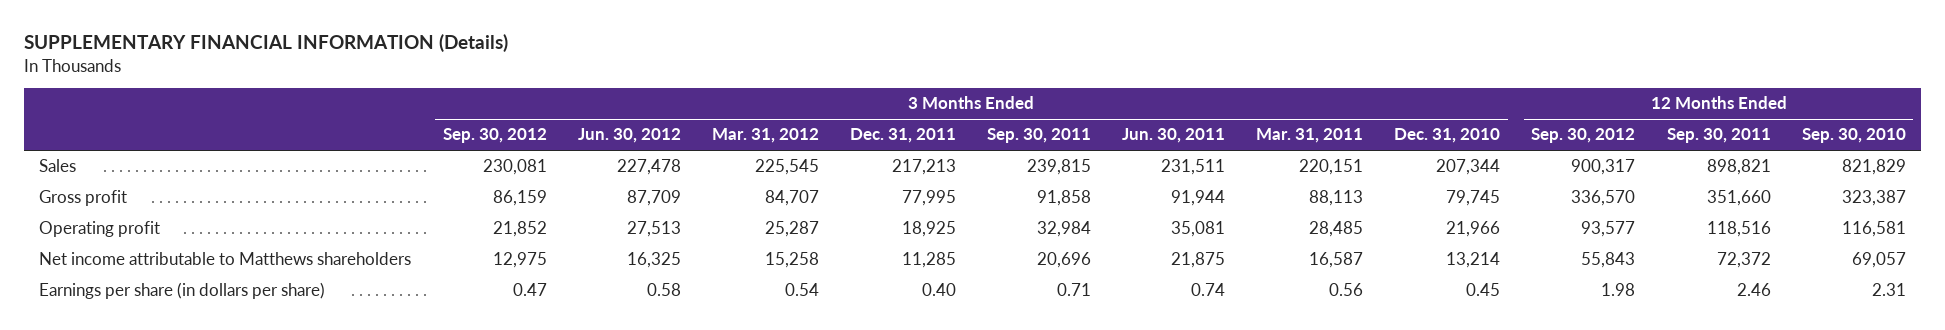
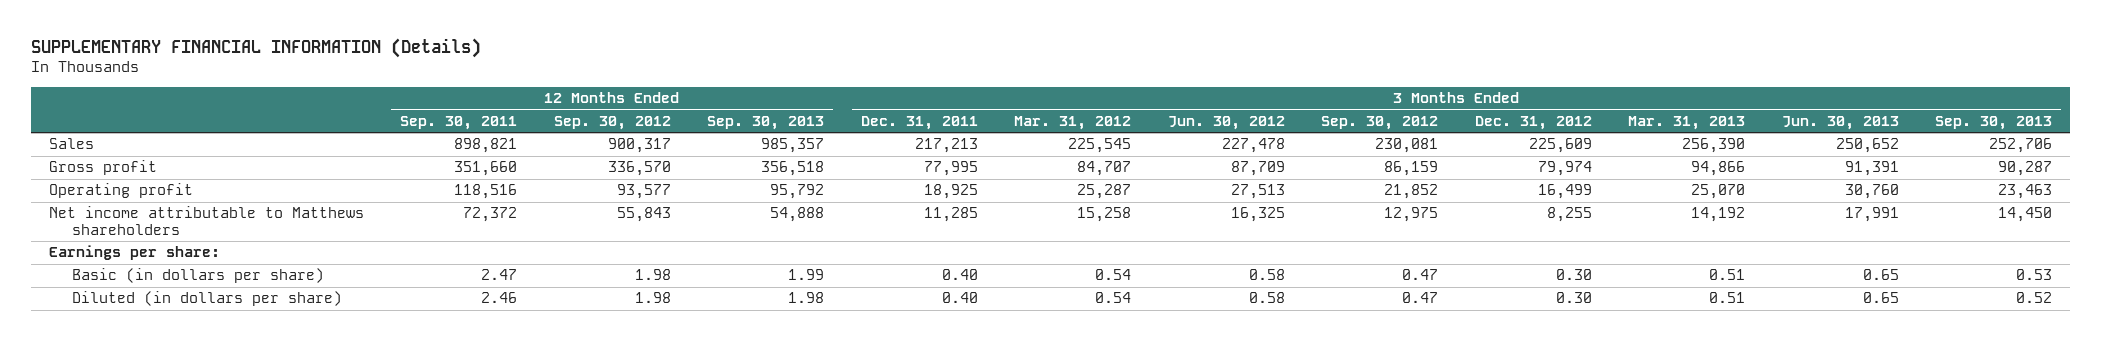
[986,128,1091,144] Sep. 30, 2011 -> none
[1122,128,1226,144] Jun. 30, 2011 -> none
[1256,128,1364,144] Mar. 31, 2011 -> none
[1394,128,1501,144] Dec. 31, 2010 -> none
[1801,128,1906,144] Sep. 30, 2010 -> none
none -> [707,116,825,131] Sep. 30, 2013
none -> [1474,116,1592,131] Dec. 31, 2012
none -> [1628,116,1746,131] Mar. 31, 2013
none -> [1781,116,1899,131] Jun. 30, 2013
none -> [1935,116,2053,131] Sep. 30, 2013
none -> [48,245,220,261] Earnings per share:
none -> [71,268,324,284] Basic (in dollars per share)
[39,282,326,300] Earnings per share (in dollars per share) -> [71,291,342,307] Diluted (in dollars per share)

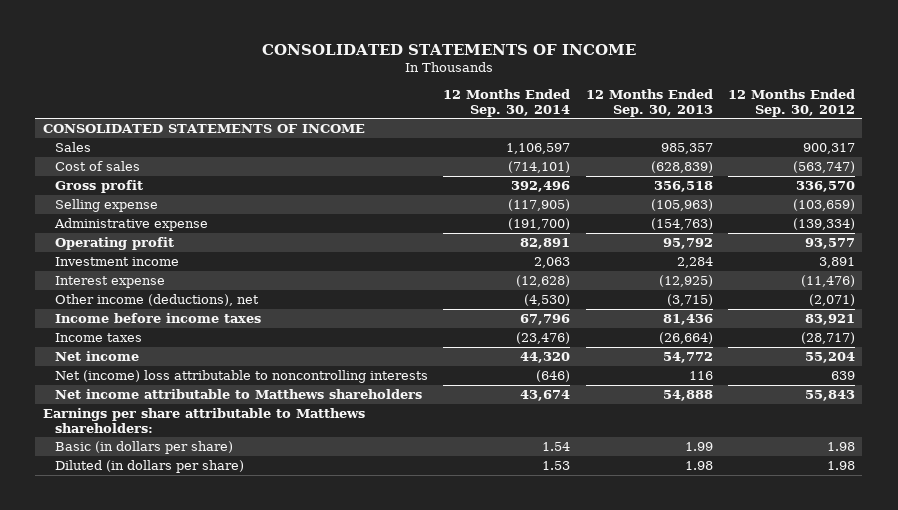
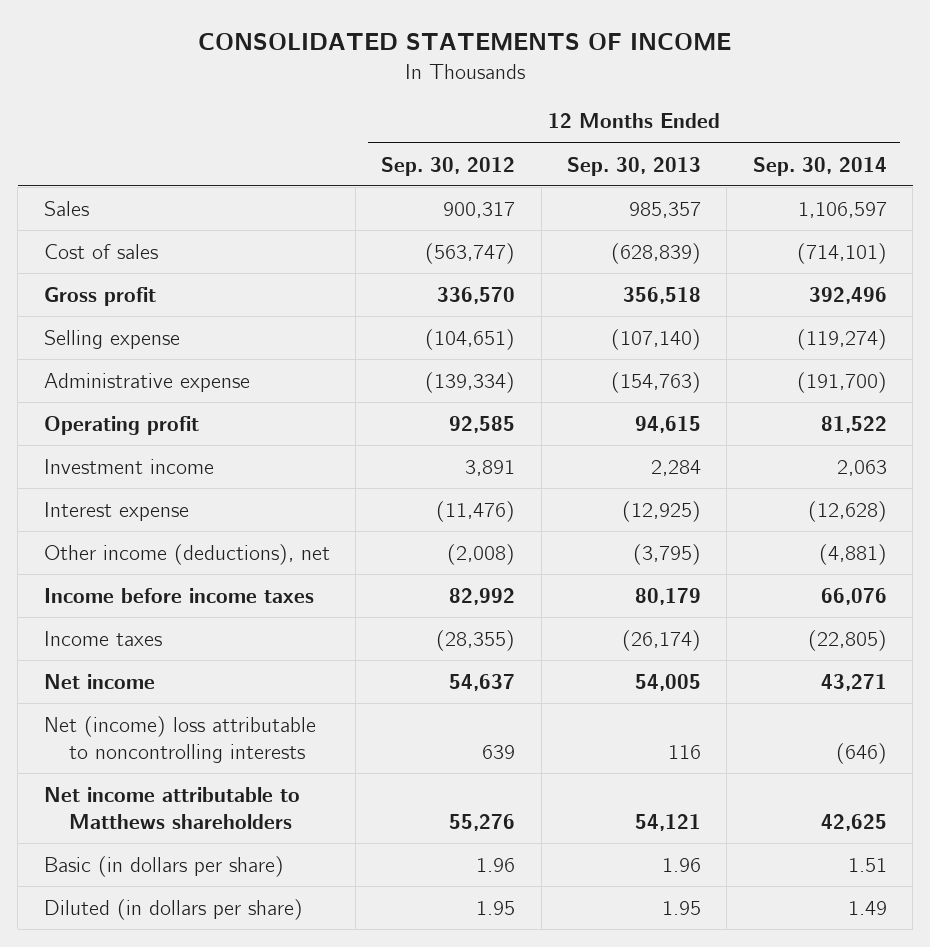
[43,123,366,133] CONSOLIDATED STATEMENTS OF INCOME -> none
[508,198,571,211] (117,905) -> [796,328,887,350] (119,274)
[650,198,713,211] (105,963) -> [611,328,702,350] (107,140)
[792,198,855,211] (103,659) -> [425,328,516,350] (104,651)
[520,237,571,249] 82,891 -> [820,415,887,433] 81,522
[662,237,713,249] 95,792 -> [635,415,702,433] 94,615
[804,237,855,249] 93,577 -> [449,415,516,433] 92,585
[524,293,571,306] (4,530) -> [818,543,887,565] (4,881)
[666,293,713,306] (3,715) -> [633,543,702,565] (3,795)
[808,293,855,306] (2,071) -> [447,543,516,565] (2,008)
[520,313,571,325] 67,796 -> [820,587,887,605] 66,076
[662,313,713,325] 81,436 -> [635,587,702,605] 80,179
[804,313,855,325] 83,921 -> [449,587,516,605] 82,992
[516,331,571,344] (23,476) -> [807,629,887,651] (22,805)
[658,331,713,344] (26,664) -> [622,629,702,651] (26,174)
[800,331,855,344] (28,717) -> [436,629,516,651] (28,355)
[520,351,571,363] 44,320 -> [820,673,887,691] 43,271
[662,351,713,363] 54,772 -> [635,673,702,691] 54,005
[804,351,855,363] 55,204 -> [449,673,516,691] 54,637
[43,407,366,433] Earnings per share attributable to Matthews shareholders: -> none
[520,389,571,401] 43,674 -> [820,813,887,831] 42,625
[662,389,713,401] 54,888 -> [635,813,702,831] 54,121
[804,389,855,401] 55,843 -> [449,813,516,831] 55,276
[542,441,571,451] 1.54 -> [847,857,887,872] 1.51
[684,441,713,451] 1.99 -> [662,857,702,872] 1.96
[826,441,855,451] 1.98 -> [476,857,516,872] 1.96
[542,460,571,470] 1.53 -> [847,900,887,915] 1.49
[684,460,713,470] 1.98 -> [662,900,702,915] 1.95
[826,460,855,470] 1.98 -> [476,900,516,915] 1.95

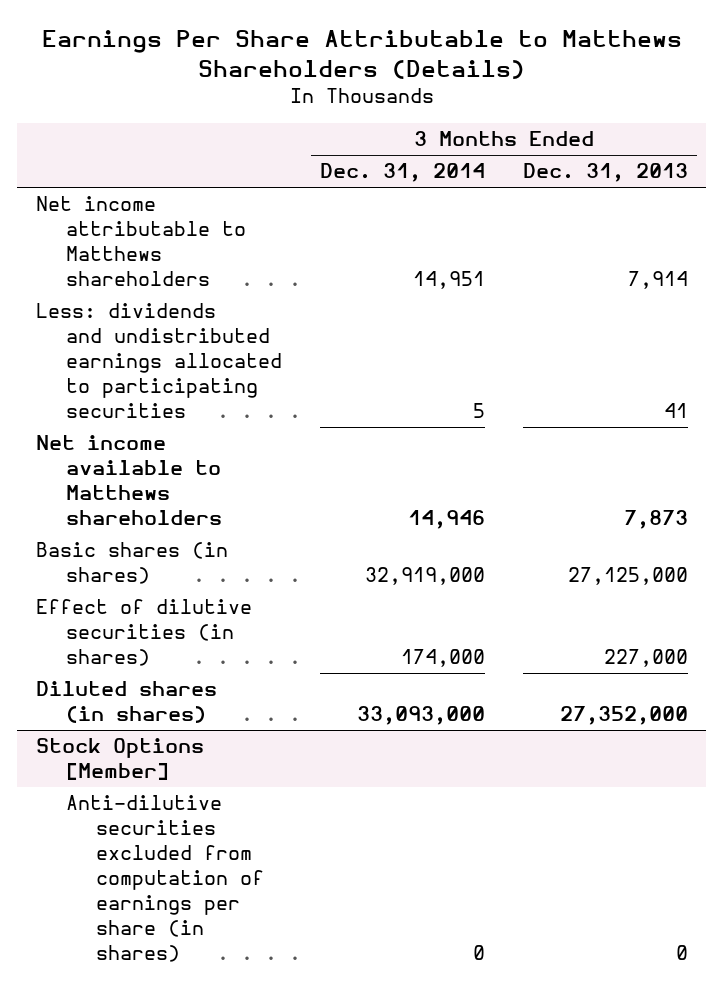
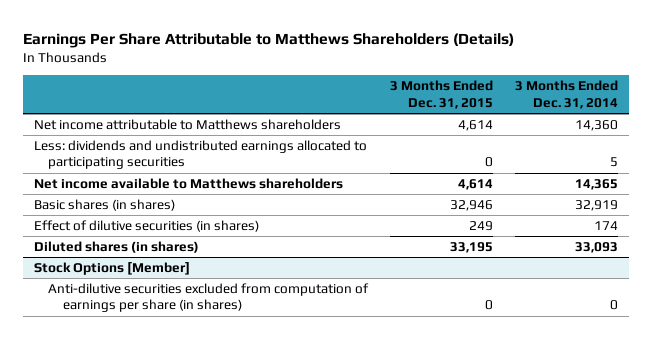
[522,163,688,183] Dec. 31, 2013 -> none
none -> [390,80,494,109] 3 Months Ended Dec. 31, 2015
[412,271,485,290] 14,951 -> [575,120,619,132] 14,360
[407,510,485,530] 14,946 -> [575,179,619,191] 14,365
[364,567,485,586] 32,919,000 -> [575,200,619,212] 32,919
[400,649,485,668] 174,000 -> [594,221,619,231] 174
[356,706,485,726] 33,093,000 -> [575,242,619,254] 33,093

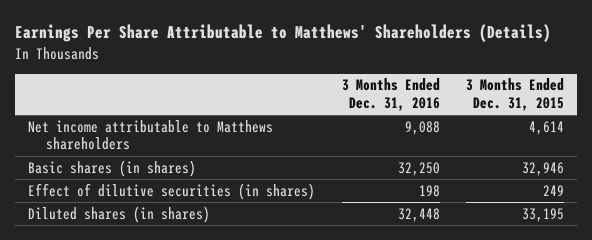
[23,32,515,48] Earnings Per Share Attributable to Matthews Shareholders (Details) -> [14,24,551,43] Earnings Per Share Attributable to Matthews' Shareholders (Details)
[515,80,619,109] 3 Months Ended Dec. 31, 2014 -> none
none -> [341,78,440,111] 3 Months Ended Dec. 31, 2016
[34,140,368,170] Less: dividends and undistributed earnings allocated to participating securities -> none
[34,178,344,190] Net income available to Matthews shareholders -> none
[34,262,191,276] Stock Options [Member] -> none
[48,283,370,313] Anti-dilutive securities excluded from computation of earnings per share (in shares) -> none

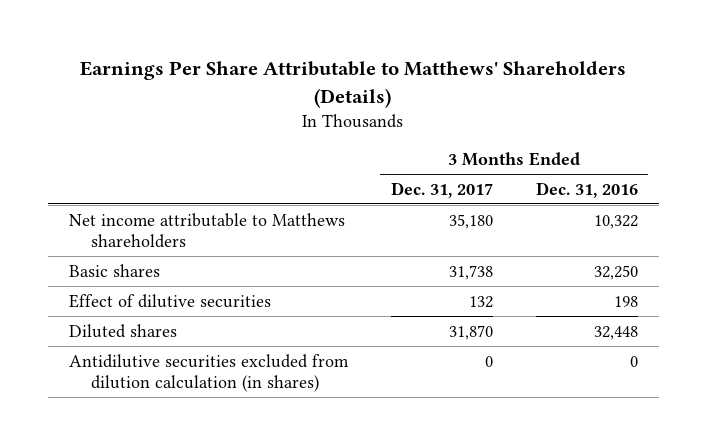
[466,78,565,111] 3 Months Ended Dec. 31, 2015 -> none
none -> [390,181,493,198] Dec. 31, 2017
[404,120,440,135] 9,088 -> [593,214,638,229] 10,322
[28,159,197,177] Basic shares (in shares) -> [69,263,161,277] Basic shares
[28,182,316,200] Effect of dilutive securities (in shares) -> [69,293,272,308] Effect of dilutive securities
[28,205,211,223] Diluted shares (in shares) -> [69,323,178,338] Diluted shares
none -> [69,353,350,392] Antidilutive securities excluded from dilution calculation (in shares)

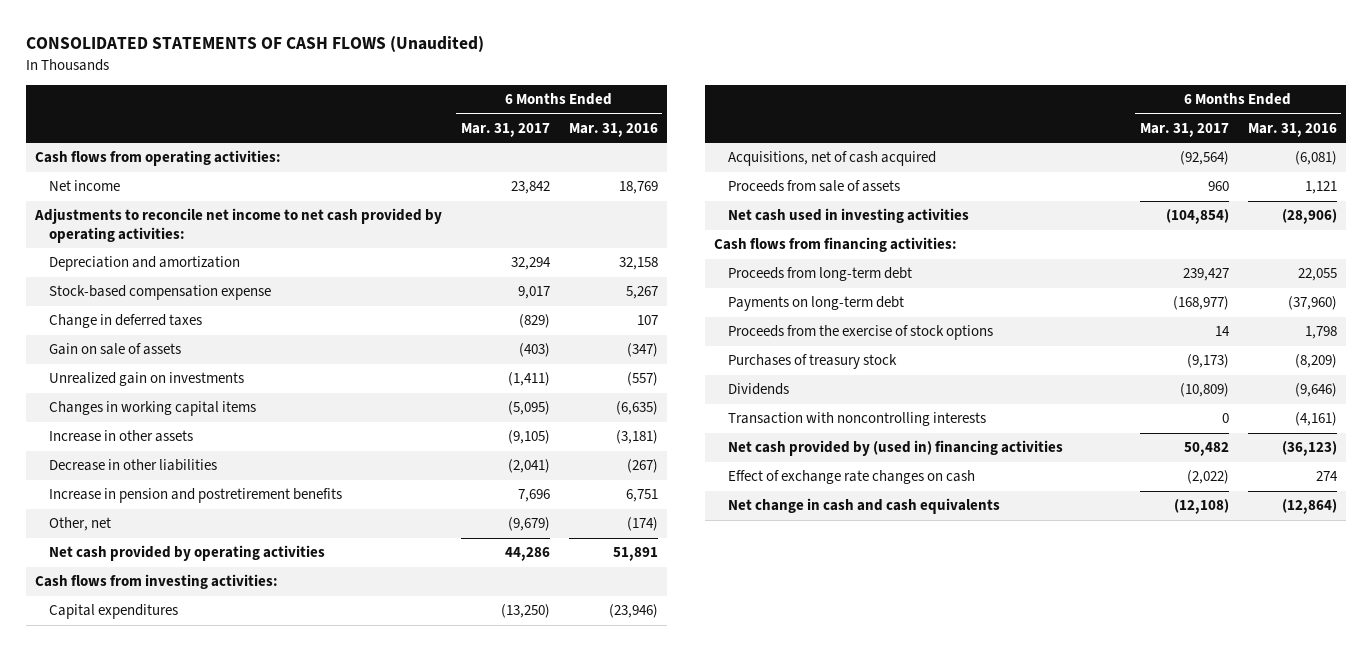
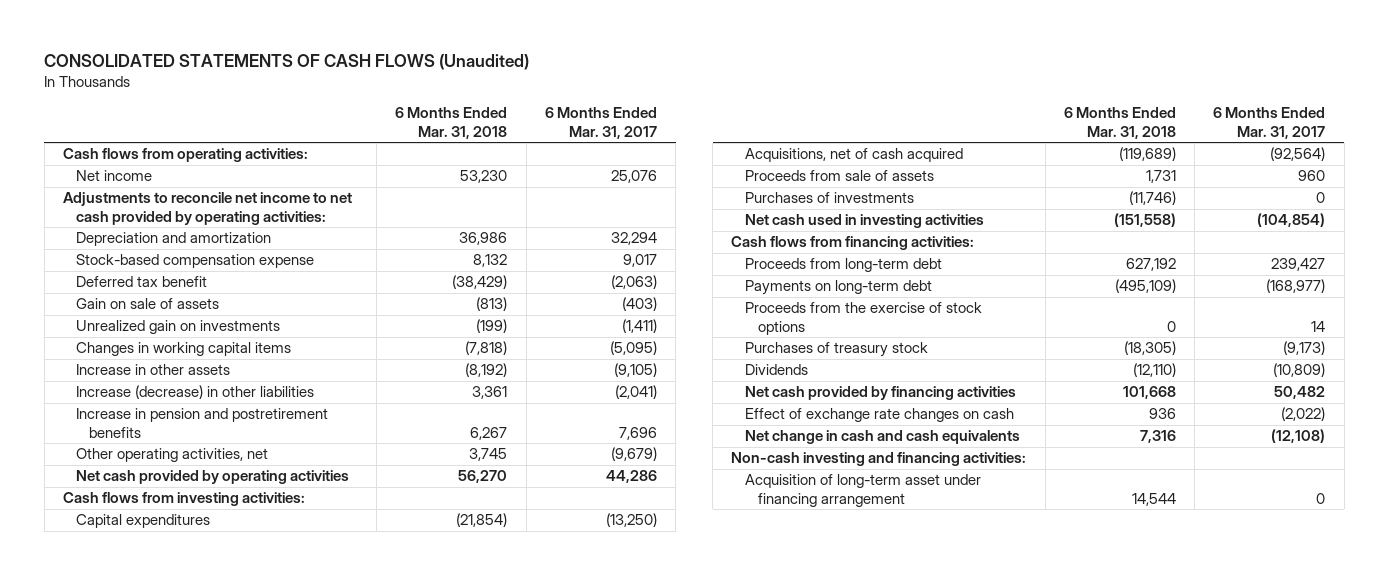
[568,122,658,137] Mar. 31, 2016 -> none
none -> [395,107,508,139] 6 Months Ended Mar. 31, 2018
[510,181,550,195] 23,842 -> [610,170,657,184] 25,076
[49,314,203,329] Change in deferred taxes -> [76,276,208,288] Deferred tax benefit
[518,314,550,329] (829) -> [610,275,657,290] (2,063)
[49,459,218,472] Decrease in other liabilities -> [76,385,315,400] Increase (decrease) in other liabilities
[49,517,112,532] Other, net -> [76,448,269,463] Other operating activities, net
none -> [744,192,914,204] Purchases of investments
[728,412,987,427] Transaction with noncontrolling interests -> none
[728,440,1064,457] Net cash provided by (used in) financing activities -> [744,386,1016,401] Net cash provided by financing activities
none -> [731,452,1027,467] Non-cash investing and financing activities:
none -> [744,474,981,507] Acquisition of long-term asset under financing arrangement

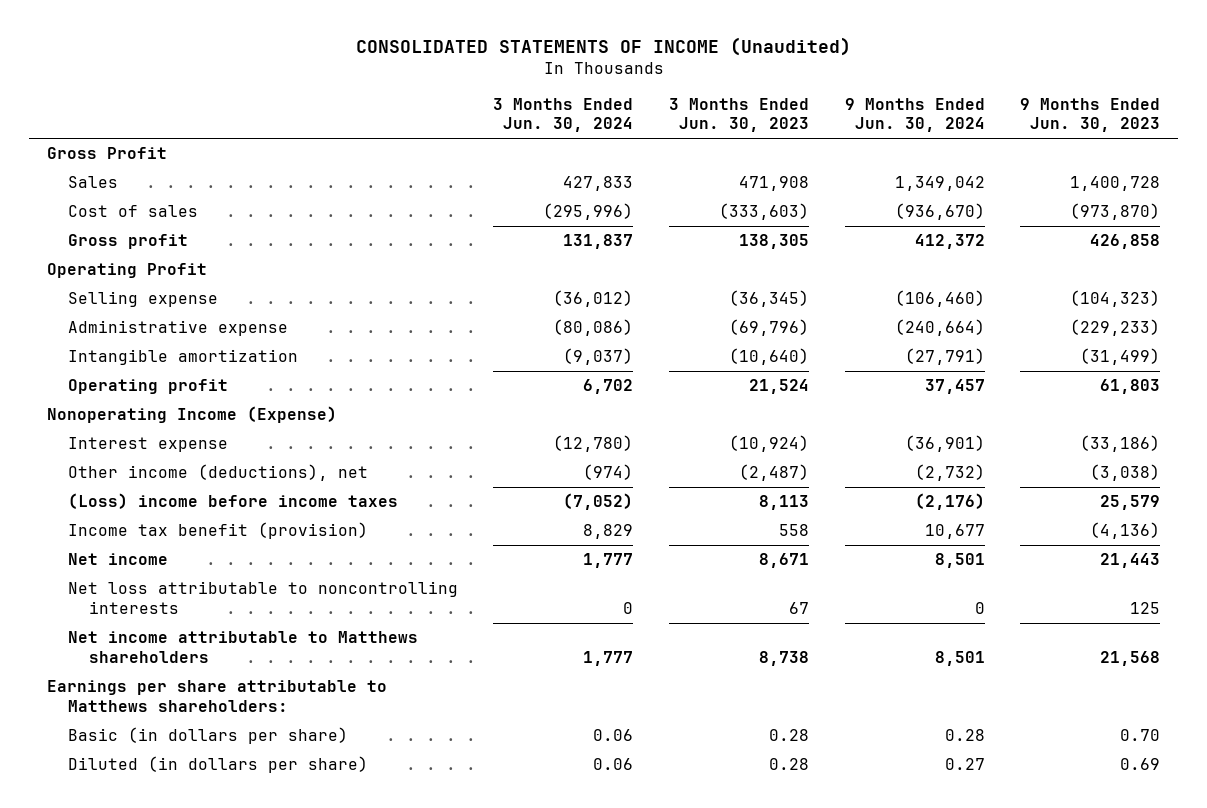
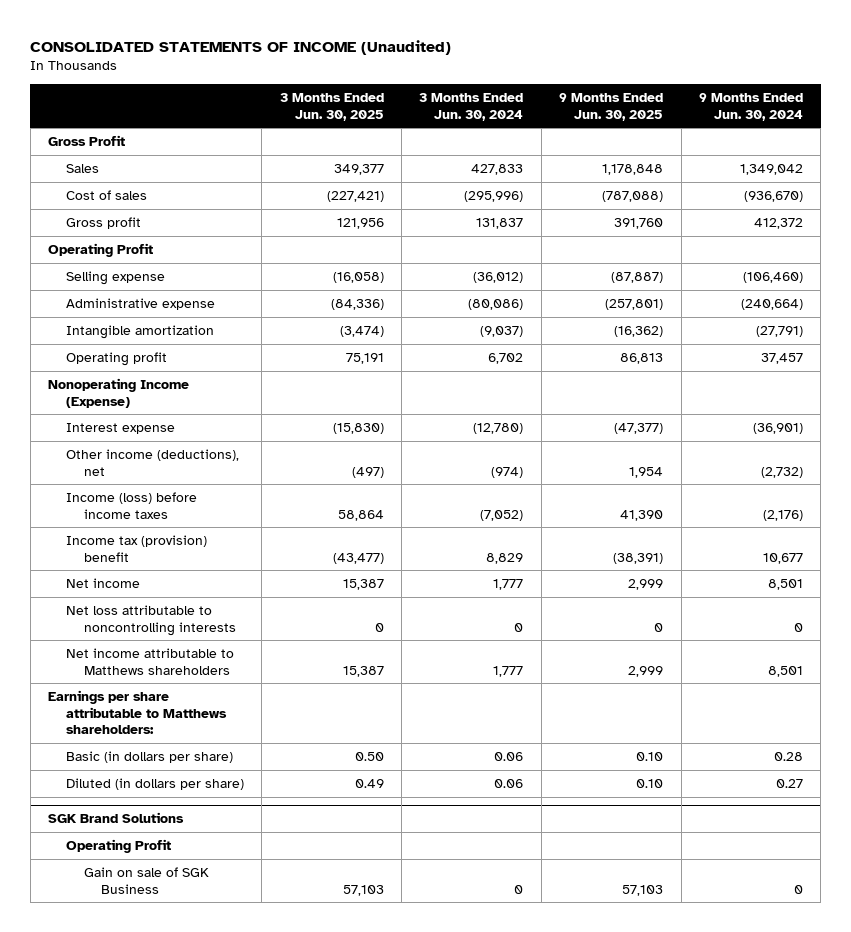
[669,97,810,133] 3 Months Ended Jun. 30, 2023 -> none
[1020,97,1161,133] 9 Months Ended Jun. 30, 2023 -> none
none -> [279,93,384,121] 3 Months Ended Jun. 30, 2025
none -> [559,93,664,121] 9 Months Ended Jun. 30, 2025
[67,493,398,510] (Loss) income before income taxes -> [65,491,197,519] Income (loss) before income taxes
[67,522,368,540] Income tax benefit (provision) -> [65,534,207,562] Income tax (provision) benefit
none -> [48,812,185,824] SGK Brand Solutions
none -> [65,838,171,853] Operating Profit
none -> [83,866,209,894] Gain on sale of SGK Business

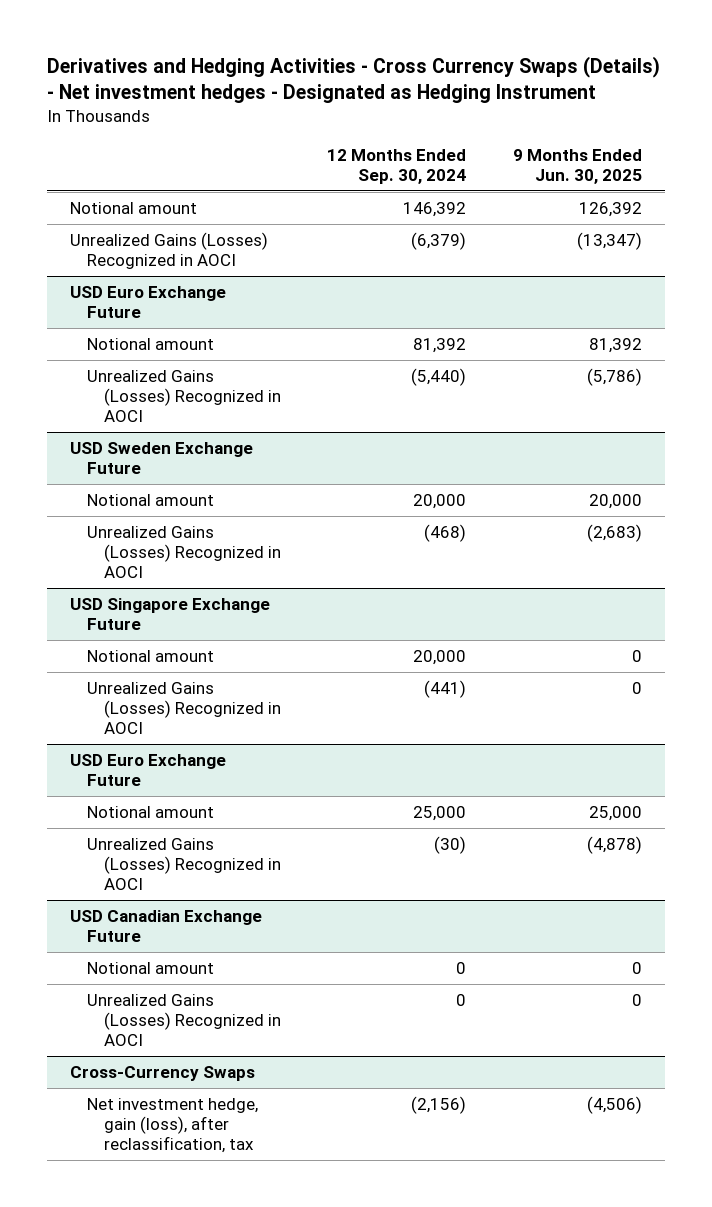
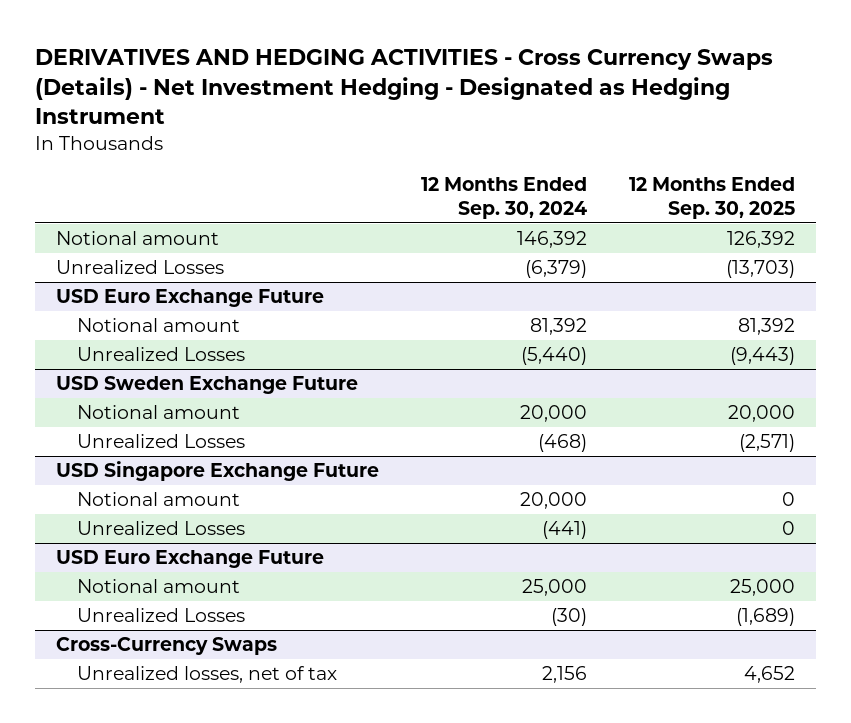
[47,56,661,104] Derivatives and Hedging Activities - Cross Currency Swaps (Details) - Net investment hedges - Designated as Hedging Instrument -> [35,49,774,125] DERIVATIVES AND HEDGING ACTIVITIES - Cross Currency Swaps (Details) - Net Investment Hedging - Designated as Hedging Instrument
[512,148,642,184] 9 Months Ended Jun. 30, 2025 -> none
none -> [628,176,795,219] 12 Months Ended Sep. 30, 2025
[70,231,269,269] Unrealized Gains (Losses) Recognized in AOCI -> [56,260,225,275] Unrealized Losses
[87,369,281,422] Unrealized Gains (Losses) Recognized in AOCI -> [76,347,245,362] Unrealized Losses
[87,525,281,578] Unrealized Gains (Losses) Recognized in AOCI -> [76,434,245,449] Unrealized Losses
[87,681,281,734] Unrealized Gains (Losses) Recognized in AOCI -> [76,521,245,536] Unrealized Losses
[70,909,263,942] USD Canadian Exchange Future -> none
[87,961,215,974] Notional amount -> none
[87,993,281,1046] Unrealized Gains (Losses) Recognized in AOCI -> none
[87,837,281,890] Unrealized Gains (Losses) Recognized in AOCI -> [76,608,245,623] Unrealized Losses
[87,1097,259,1153] Net investment hedge, gain (loss), after reclassification, tax -> [76,666,337,684] Unrealized losses, net of tax
[411,1095,467,1114] (2,156) -> [542,666,588,684] 2,156

